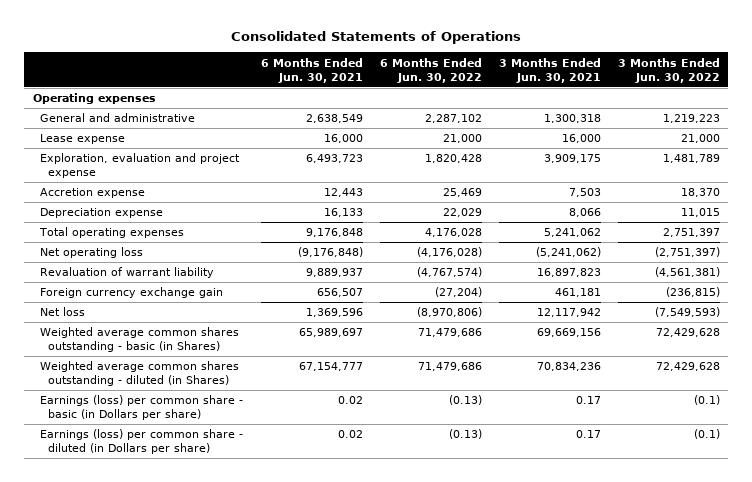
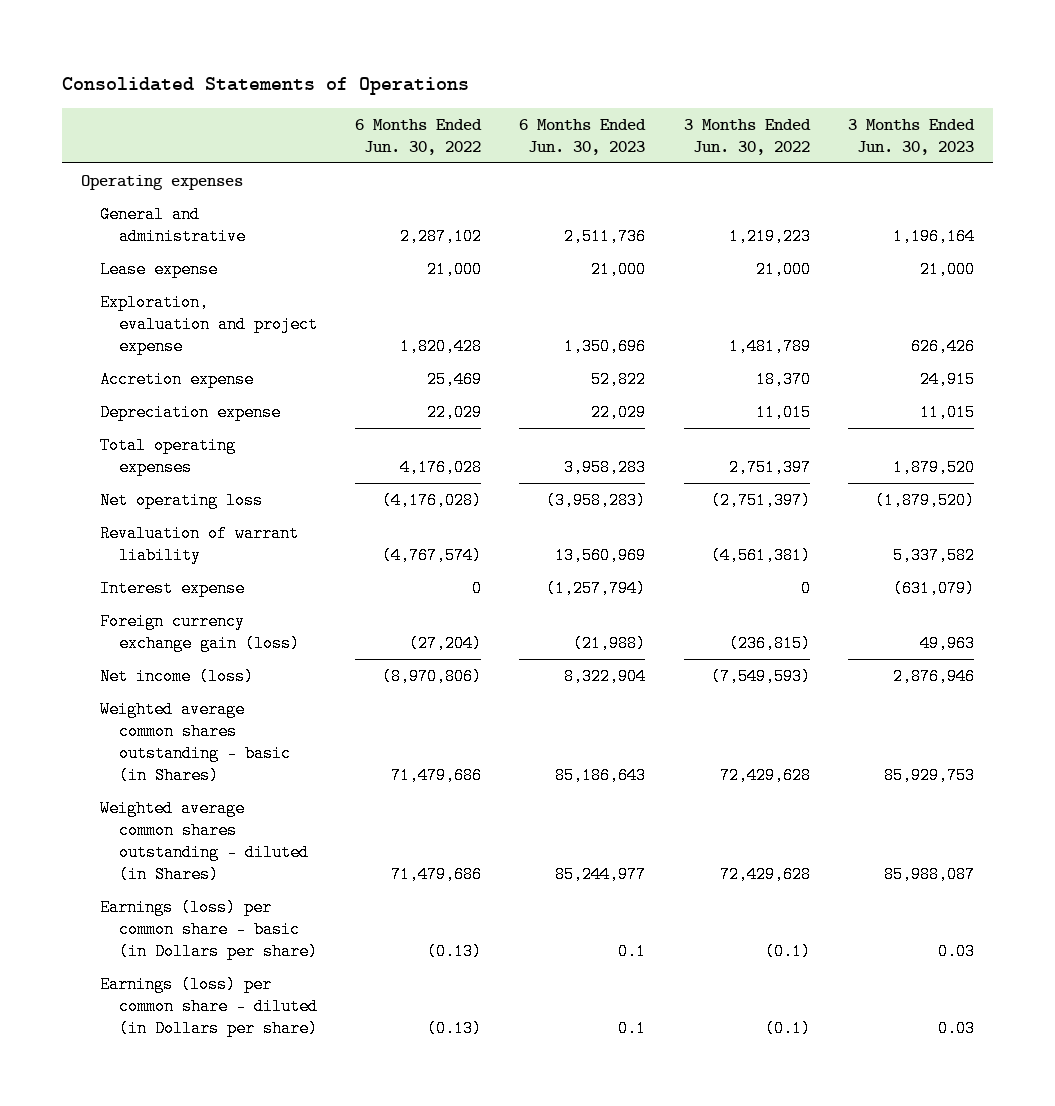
[260,57,363,83] 6 Months Ended Jun. 30, 2021 -> none
[498,57,601,83] 3 Months Ended Jun. 30, 2021 -> none
none -> [519,119,647,155] 6 Months Ended Jun. 30, 2023
none -> [848,119,976,155] 3 Months Ended Jun. 30, 2023
none -> [99,580,245,598] Interest expense
[40,287,224,299] Foreign currency exchange gain -> [99,613,300,652] Foreign currency exchange gain (loss)
[40,307,86,317] Net loss -> [99,668,254,686] Net income (loss)

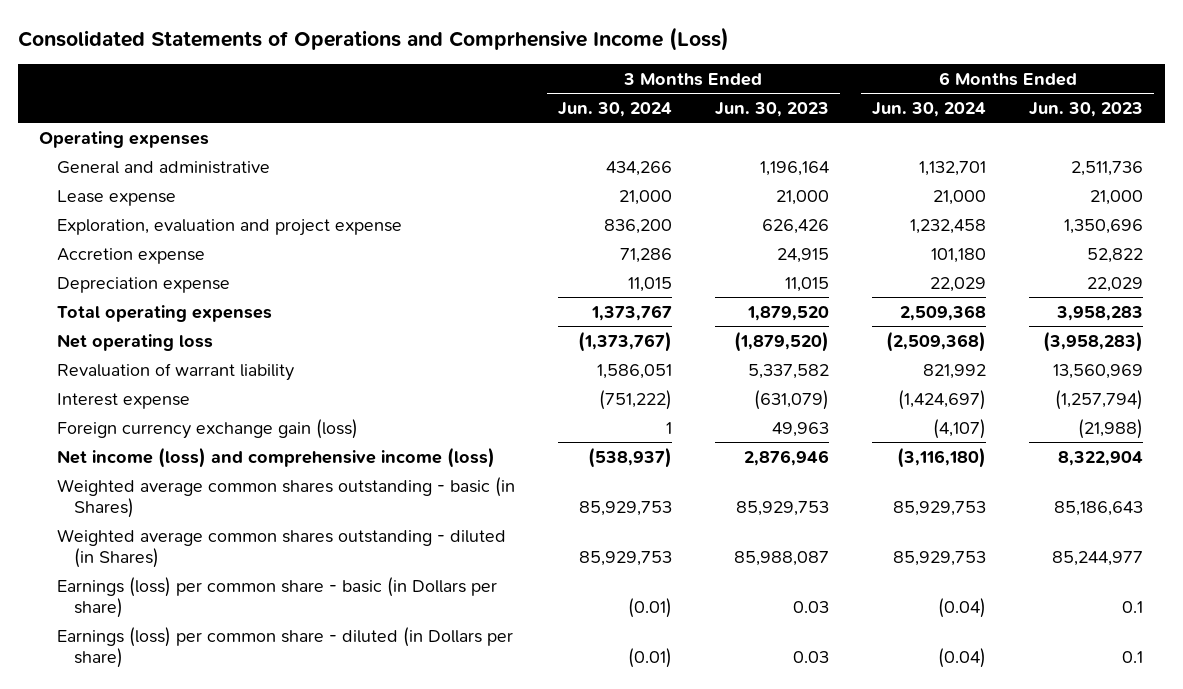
[61,76,469,95] Consolidated Statements of Operations -> [17,27,729,52] Consolidated Statements of Operations and Comprhensive Income (Loss)
[355,119,483,155] 6 Months Ended Jun. 30, 2022 -> none
[683,119,811,155] 3 Months Ended Jun. 30, 2022 -> none
none -> [557,101,672,117] Jun. 30, 2024
none -> [872,101,987,117] Jun. 30, 2024
[99,668,254,686] Net income (loss) -> [56,446,495,468] Net income (loss) and comprehensive income (loss)

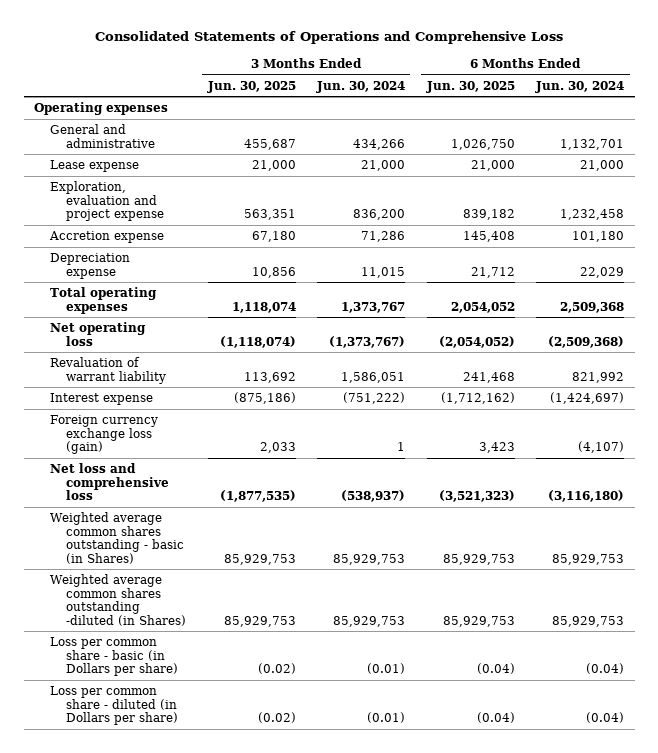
[17,27,729,52] Consolidated Statements of Operations and Comprhensive Income (Loss) -> [95,31,564,45] Consolidated Statements of Operations and Comprehensive Loss
[715,101,830,117] Jun. 30, 2023 -> none
[1029,101,1144,117] Jun. 30, 2023 -> none
none -> [206,80,296,93] Jun. 30, 2025
none -> [425,80,515,93] Jun. 30, 2025
[56,418,358,439] Foreign currency exchange gain (loss) -> [50,415,159,455] Foreign currency exchange loss (gain)
[56,446,495,468] Net income (loss) and comprehensive income (loss) -> [50,463,170,501] Net loss and comprehensive loss
[56,528,506,569] Weighted average common shares outstanding - diluted (in Shares) -> [50,574,187,626] Weighted average common shares outstanding -diluted (in Shares)
[56,576,497,619] Earnings (loss) per common share - basic (in Dollars per share) -> [50,637,179,677] Loss per common share - basic (in Dollars per share)
[56,626,513,669] Earnings (loss) per common share - diluted (in Dollars per share) -> [50,686,179,726] Loss per common share - diluted (in Dollars per share)

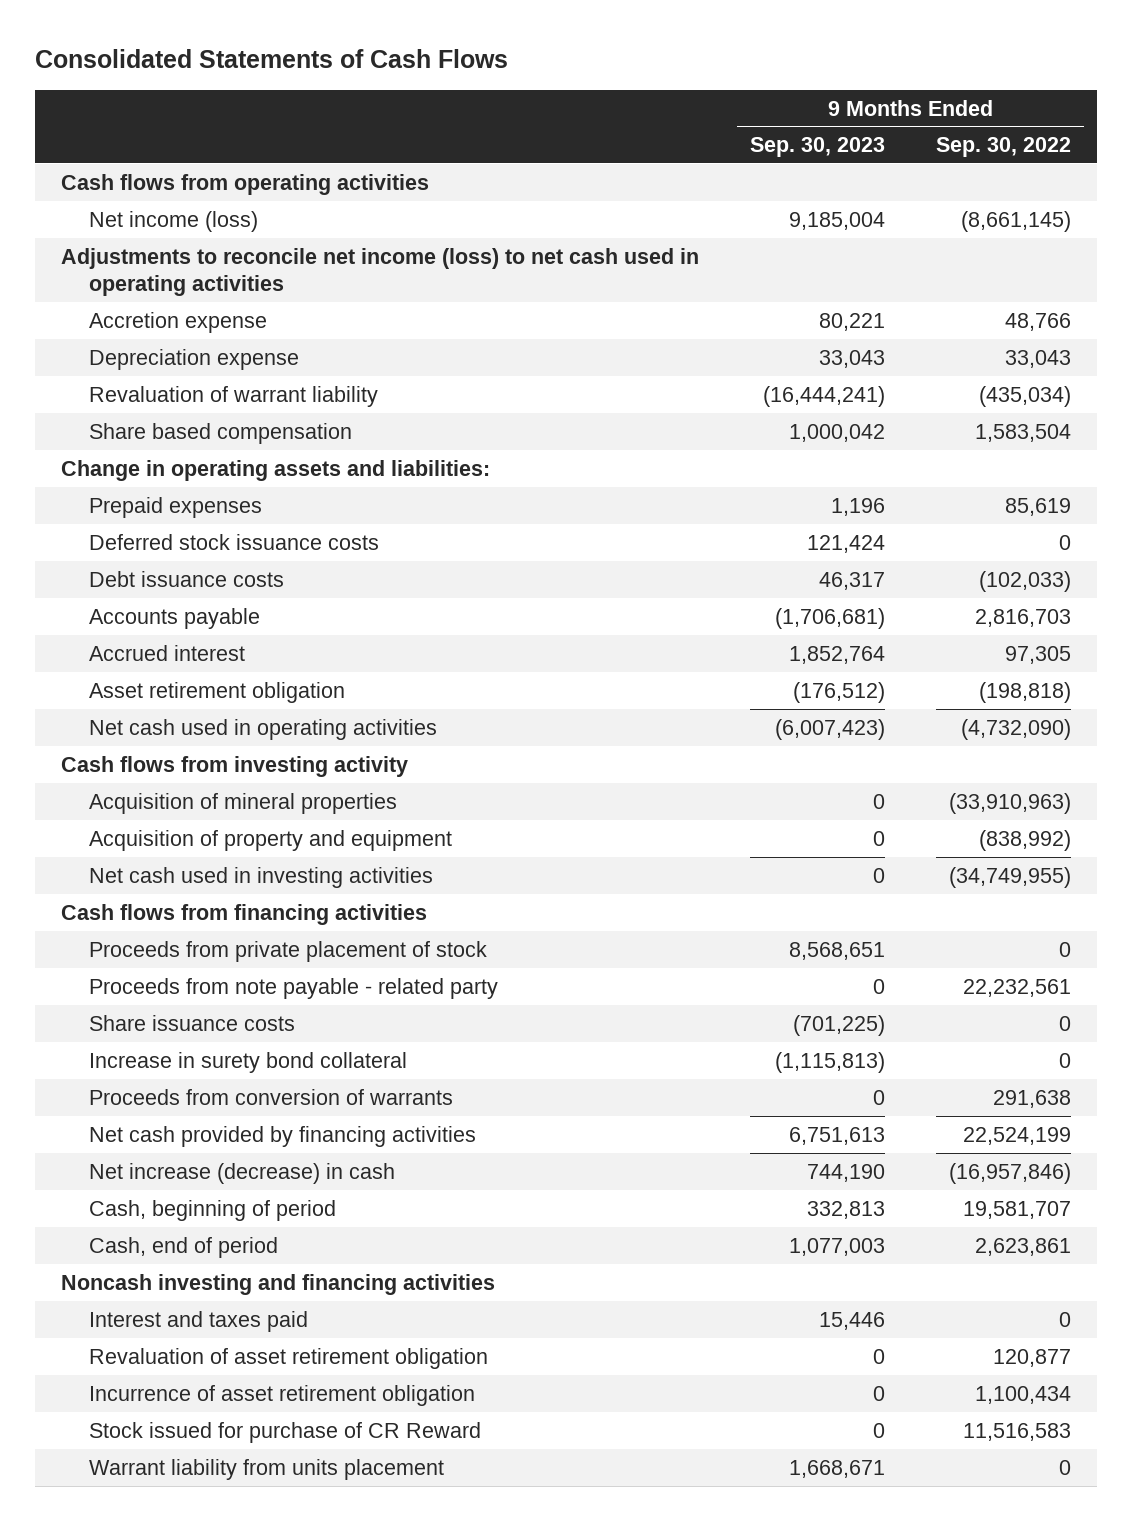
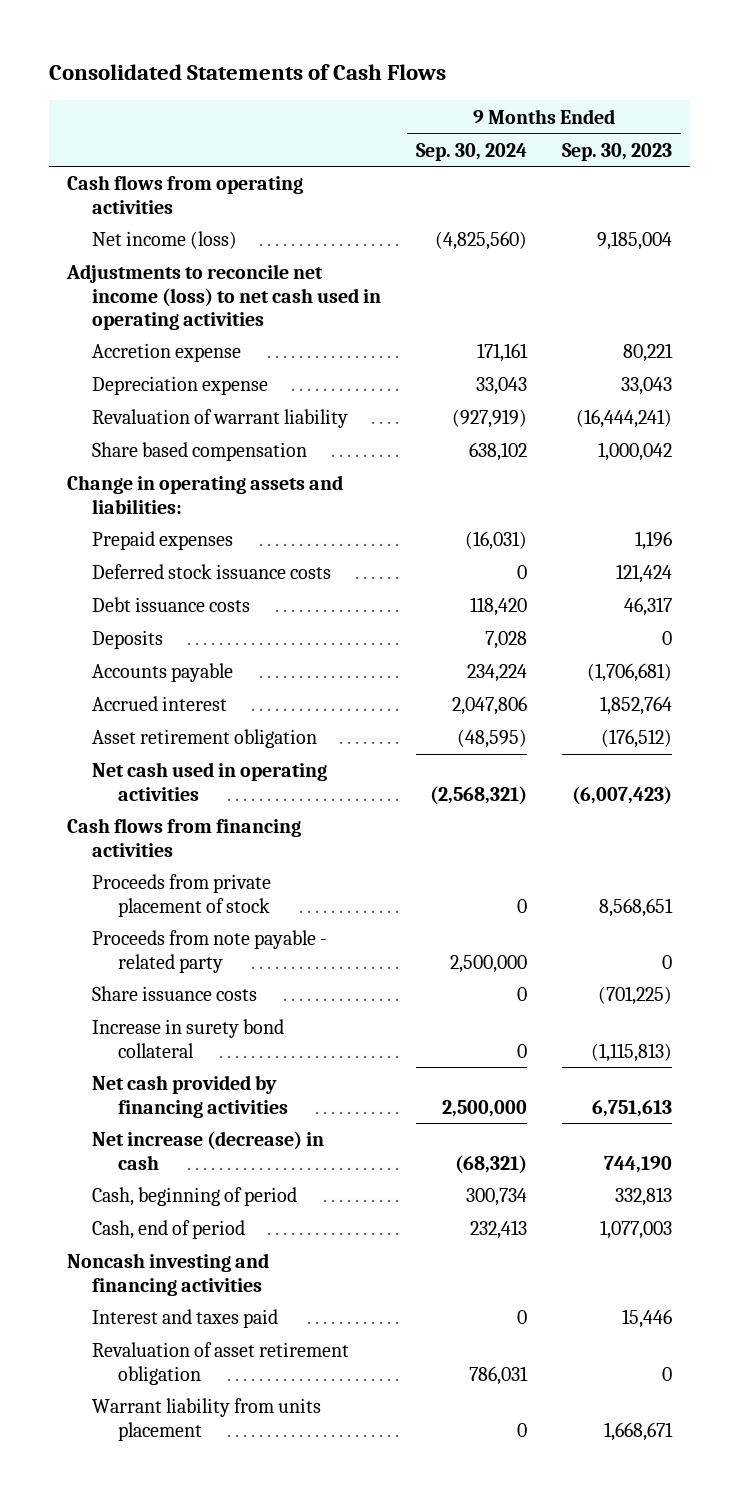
[936,137,1072,158] Sep. 30, 2022 -> none
none -> [416,142,528,161] Sep. 30, 2024
none -> [92,630,164,650] Deposits
[60,755,408,777] Cash flows from investing activity -> none
[88,792,397,814] Acquisition of mineral properties -> none
[88,829,452,851] Acquisition of property and equipment -> none
[88,866,433,888] Net cash used in investing activities -> none
[88,1088,453,1105] Proceeds from conversion of warrants -> none
[88,1384,475,1406] Incurrence of asset retirement obligation -> none
[88,1421,481,1443] Stock issued for purchase of CR Reward -> none

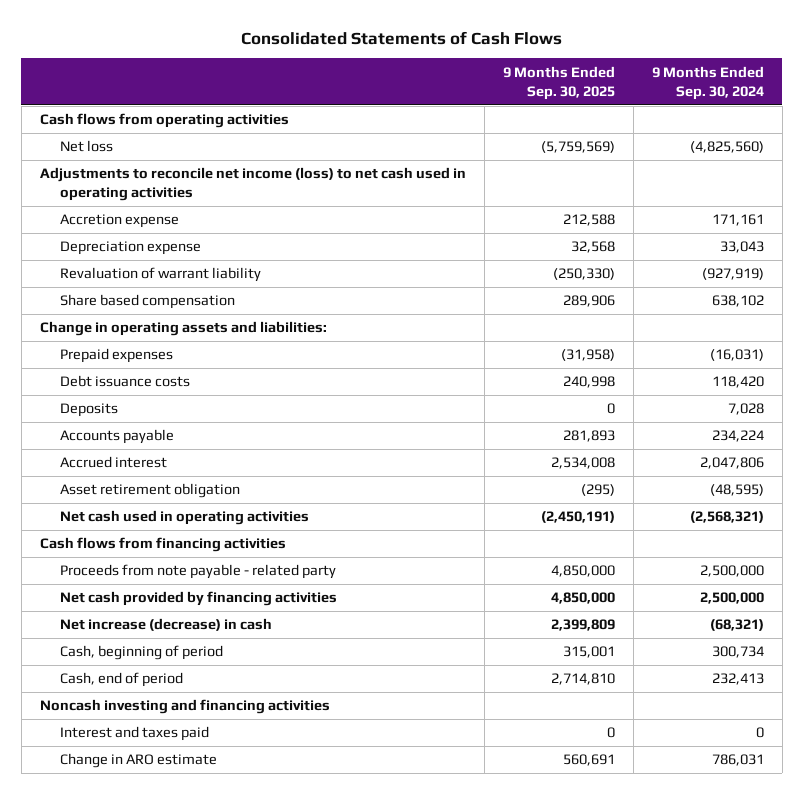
[562,142,673,161] Sep. 30, 2023 -> none
none -> [502,65,615,100] 9 Months Ended Sep. 30, 2025
[92,231,238,250] Net income (loss) -> [59,140,113,153] Net loss
[92,564,332,580] Deferred stock issuance costs -> none
[92,874,272,917] Proceeds from private placement of stock -> none
[92,986,258,1002] Share issuance costs -> none
[92,1019,285,1058] Increase in surety bond collateral -> none
[92,1398,322,1441] Warrant liability from units placement -> none
[92,1342,350,1385] Revaluation of asset retirement obligation -> [59,753,217,769] Change in ARO estimate

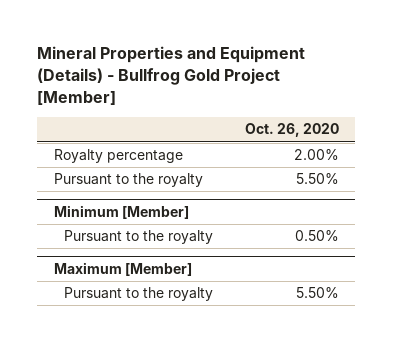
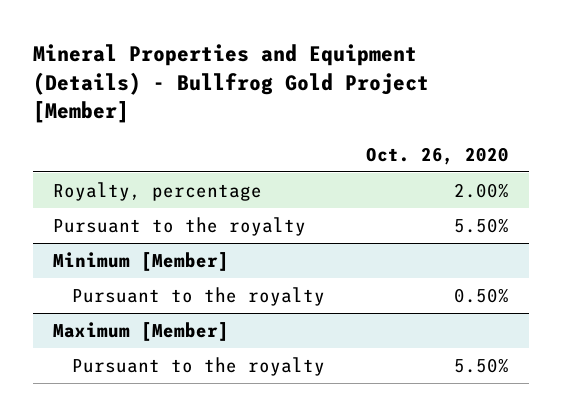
[53,149,183,164] Royalty percentage -> [53,182,263,202] Royalty, percentage

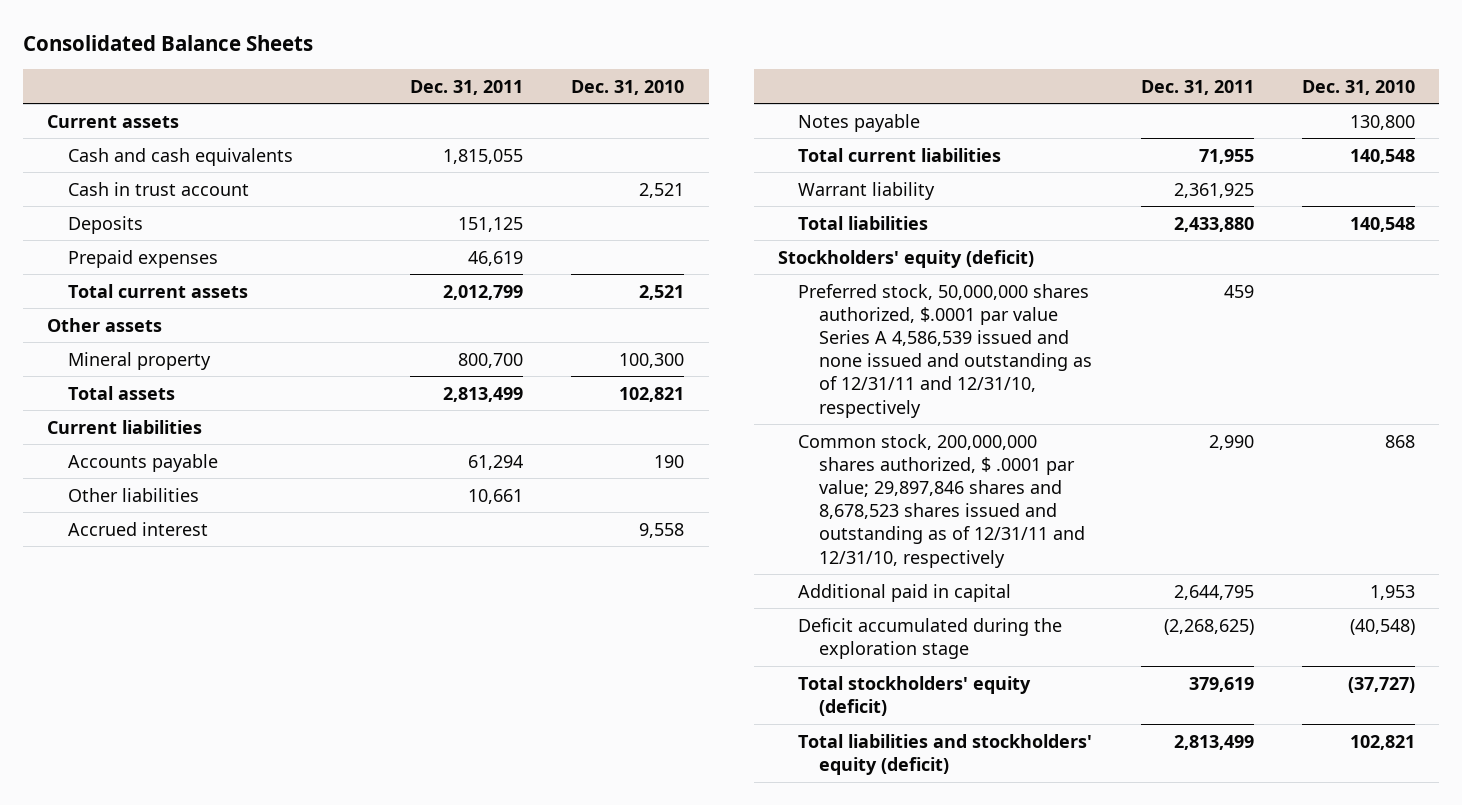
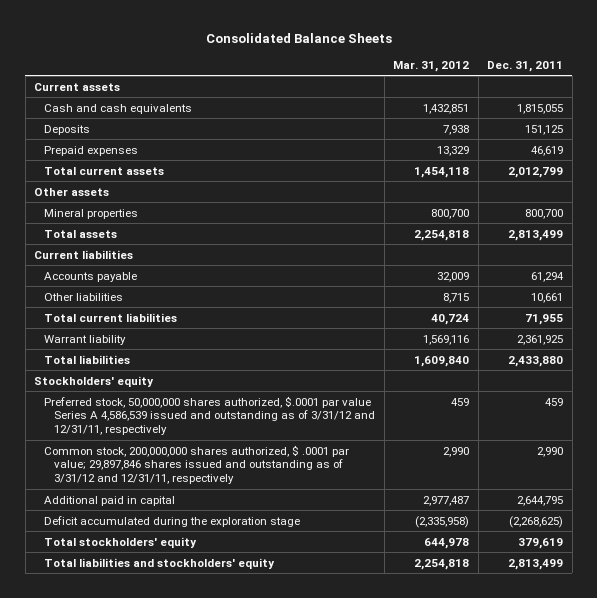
[571,79,685,95] Dec. 31, 2010 -> none
none -> [393,60,470,72] Mar. 31, 2012
[67,181,249,196] Cash in trust account -> none
[67,351,211,370] Mineral property -> [44,208,139,219] Mineral properties
[67,521,208,536] Accrued interest -> none
[798,113,921,132] Notes payable -> none
[777,249,1034,268] Stockholders' equity (deficit) -> [34,375,155,387] Stockholders' equity
[798,283,1092,418] Preferred stock, 50,000,000 shares authorized, $.0001 par value Series A 4,586,539 issued and none issued and outstanding as of 12/31/11 and 12/31/10, respectively -> [44,395,376,436] Preferred stock, 50,000,000 shares authorized, $.0001 par value Series A 4,586,539 issued and outstanding as of 3/31/12 and 12/31/11, respectively
[798,433,1085,568] Common stock, 200,000,000 shares authorized, $ .0001 par value; 29,897,846 shares and 8,678,523 shares issued and outstanding as of 12/31/11 and 12/31/10, respectively -> [44,444,350,485] Common stock, 200,000,000 shares authorized, $ .0001 par value; 29,897,846 shares issued and outstanding as of 3/31/12 and 12/31/11, respectively
[798,675,1032,716] Total stockholders' equity (deficit) -> [44,536,198,548] Total stockholders' equity
[798,733,1093,775] Total liabilities and stockholders' equity (deficit) -> [44,557,276,569] Total liabilities and stockholders' equity

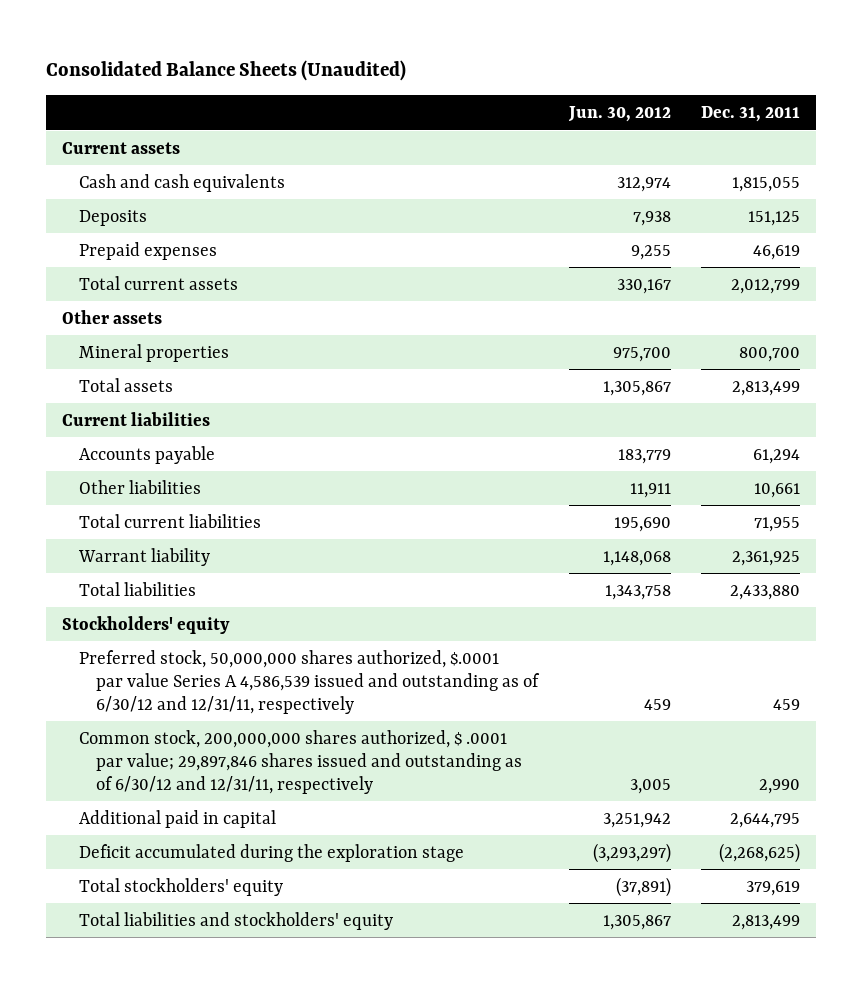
[205,32,392,43] Consolidated Balance Sheets -> [46,60,407,82] Consolidated Balance Sheets (Unaudited)
[393,60,470,72] Mar. 31, 2012 -> none
none -> [567,105,671,122] Jun. 30, 2012
[44,395,376,436] Preferred stock, 50,000,000 shares authorized, $.0001 par value Series A 4,586,539 issued and outstanding as of 3/31/12 and 12/31/11, respectively -> [78,649,540,714] Preferred stock, 50,000,000 shares authorized, $.0001 par value Series A 4,586,539 issued and outstanding as of 6/30/12 and 12/31/11, respectively
[44,444,350,485] Common stock, 200,000,000 shares authorized, $ .0001 par value; 29,897,846 shares issued and outstanding as of 3/31/12 and 12/31/11, respectively -> [78,729,522,794] Common stock, 200,000,000 shares authorized, $ .0001 par value; 29,897,846 shares issued and outstanding as of 6/30/12 and 12/31/11, respectively

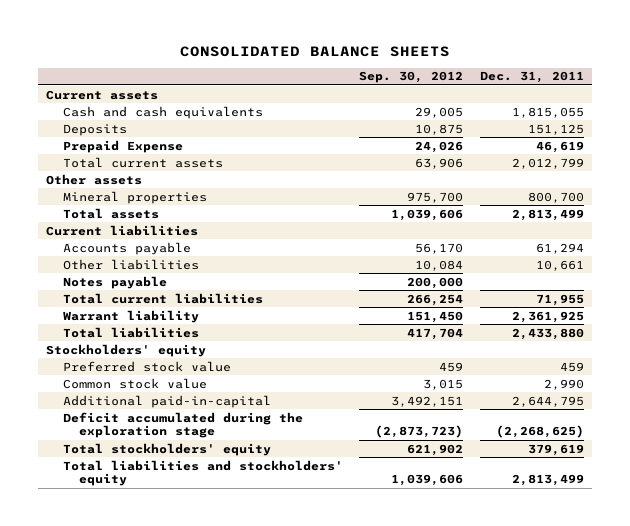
[46,60,407,82] Consolidated Balance Sheets (Unaudited) -> [180,46,451,58] CONSOLIDATED BALANCE SHEETS
[567,105,671,122] Jun. 30, 2012 -> none
none -> [359,71,464,84] Sep. 30, 2012
[78,241,217,260] Prepaid expenses -> [62,139,183,153] Prepaid Expense
none -> [62,275,167,289] Notes payable
[78,649,540,714] Preferred stock, 50,000,000 shares authorized, $.0001 par value Series A 4,586,539 issued and outstanding as of 6/30/12 and 12/31/11, respectively -> [62,360,231,372] Preferred stock value
[78,729,522,794] Common stock, 200,000,000 shares authorized, $ .0001 par value; 29,897,846 shares issued and outstanding as of 6/30/12 and 12/31/11, respectively -> [62,377,207,389] Common stock value
[78,809,276,828] Additional paid in capital -> [62,394,271,408] Additional paid-in-capital

